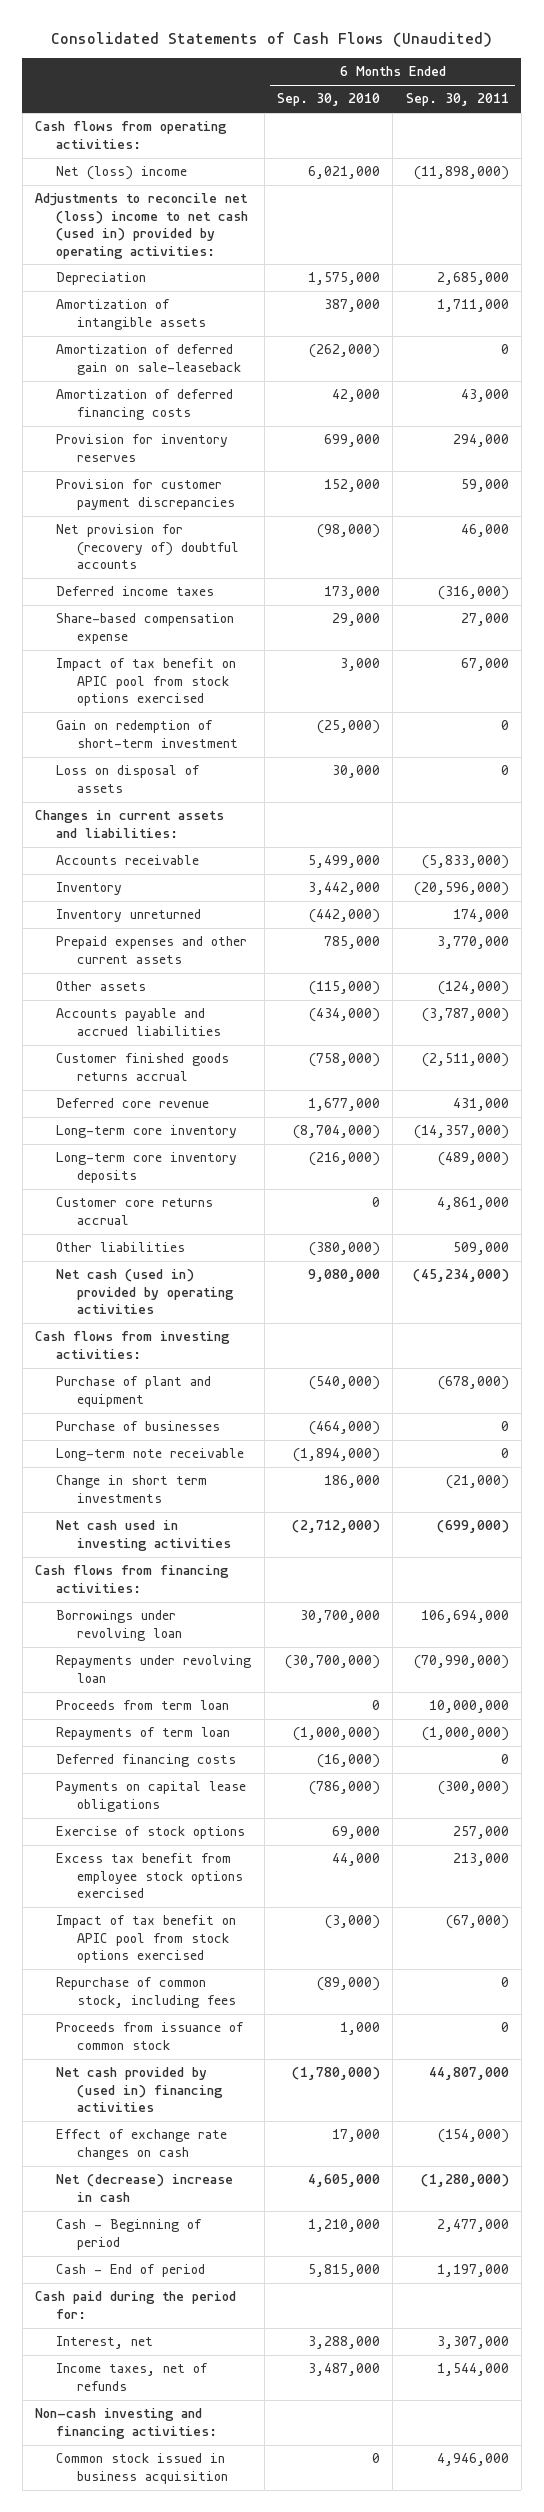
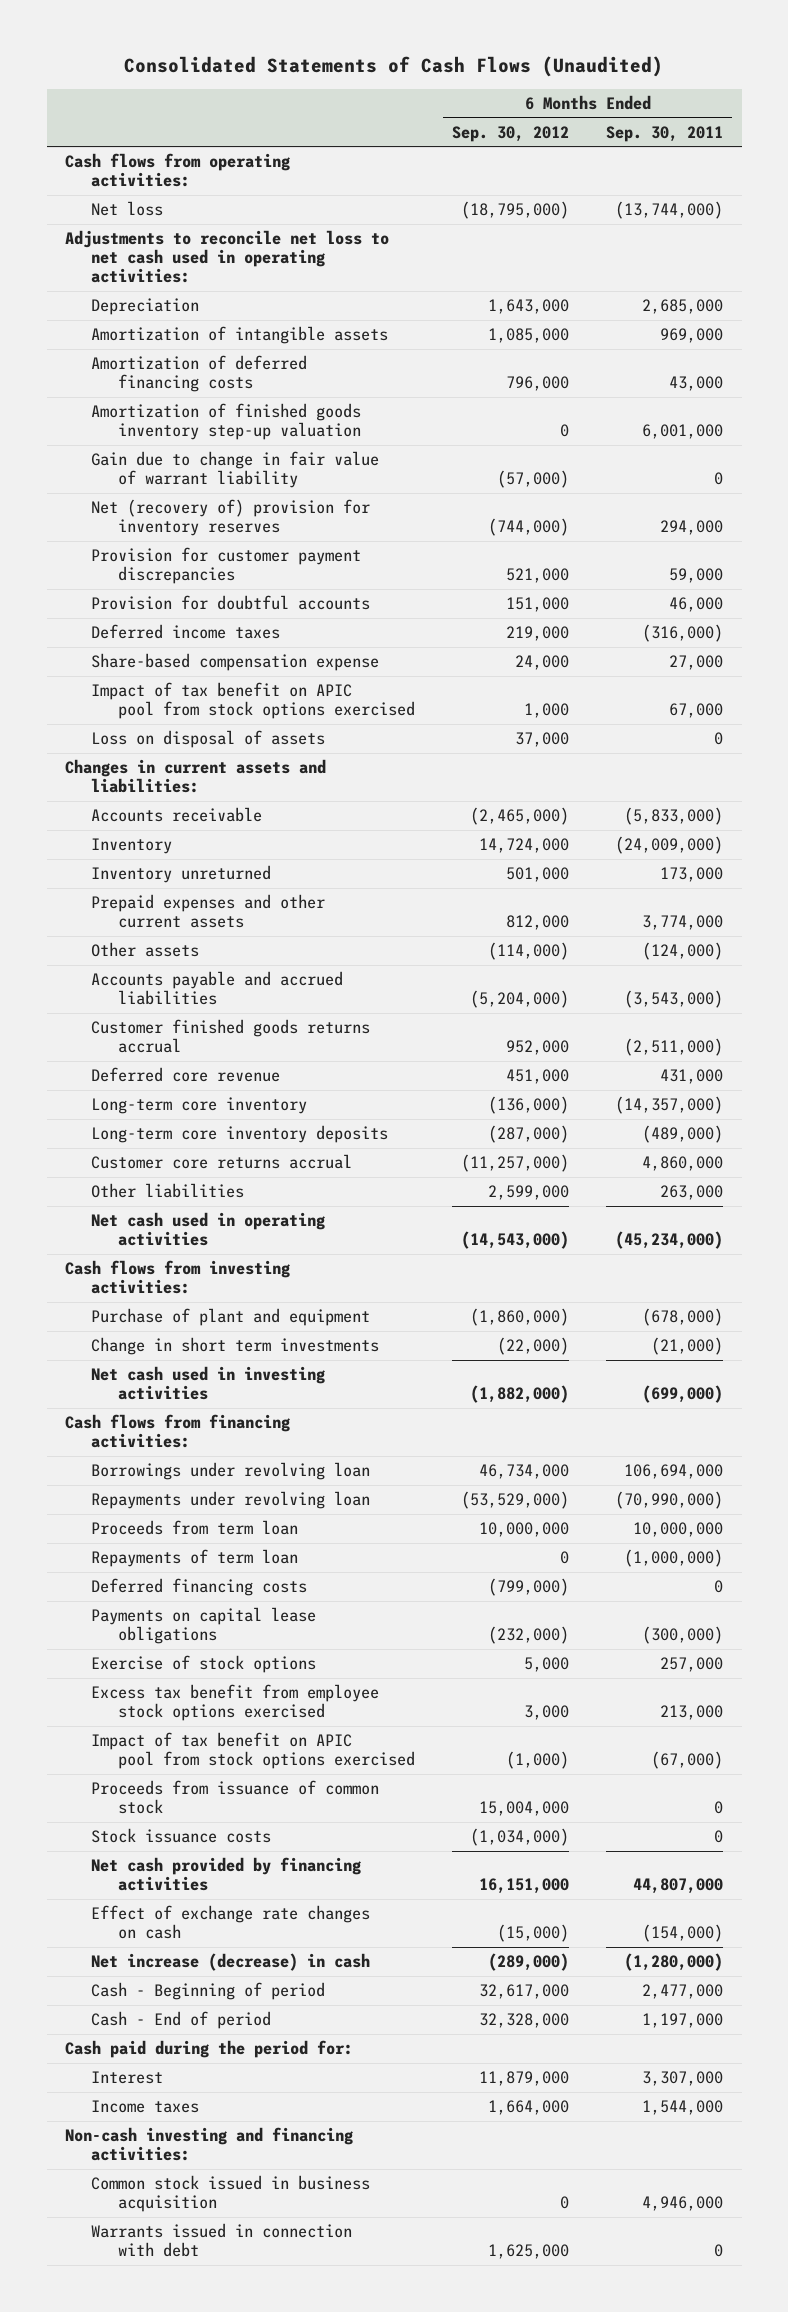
[276,93,380,107] Sep. 30, 2010 -> none
none -> [451,125,569,142] Sep. 30, 2012
[56,166,188,181] Net (loss) income -> [91,201,164,217] Net loss
[413,166,509,181] (11,898,000) -> [615,201,724,220] (13,744,000)
[35,193,249,259] Adjustments to reconcile net (loss) income to net cash (used in) provided by operating activities: -> [65,230,390,284] Adjustments to reconcile net loss to net cash used in operating activities:
[56,344,242,375] Amortization of deferred gain on sale-leaseback -> none
[436,299,509,313] 1,711,000 -> [660,328,724,344] 969,000
none -> [91,403,362,441] Amortization of finished goods inventory step-up valuation
none -> [91,451,380,489] Gain due to change in fair value of warrant liability
[56,434,229,462] Provision for inventory reserves -> [91,499,371,537] Net (recovery of) provision for inventory reserves
[56,524,240,570] Net provision for (recovery of) doubtful accounts -> [91,595,371,611] Provision for doubtful accounts
[56,720,239,748] Gain on redemption of short-term investment -> none
[413,882,509,897] (20,596,000) -> [615,836,724,855] (24,009,000)
[452,909,509,923] 174,000 -> [660,867,724,883] 173,000
[436,936,509,950] 3,770,000 -> [642,915,724,931] 3,774,000
[421,1008,509,1023] (3,787,000) -> [624,990,724,1009] (3,543,000)
[436,1197,509,1211] 4,861,000 -> [642,1156,724,1172] 4,860,000
[452,1242,509,1256] 509,000 -> [660,1185,724,1201] 263,000
[56,1269,235,1315] Net cash (used in) provided by operating activities -> [91,1212,326,1247] Net cash used in operating activities
[56,1421,221,1432] Purchase of businesses -> none
[56,1448,245,1462] Long-term note receivable -> none
[56,1977,237,2008] Repurchase of common stock, including fees -> none
none -> [91,1828,272,1844] Stock issuance costs
[56,2067,224,2113] Net cash provided by (used in) financing activities -> [91,1857,362,1892] Net cash provided by financing activities
[56,2174,234,2202] Net (decrease) increase in cash -> [91,1953,371,1972] Net increase (decrease) in cash
[56,2336,154,2350] Interest, net -> [91,2071,164,2085] Interest
[56,2363,209,2391] Income taxes, net of refunds -> [91,2100,200,2114] Income taxes
none -> [91,2223,353,2258] Warrants issued in connection with debt

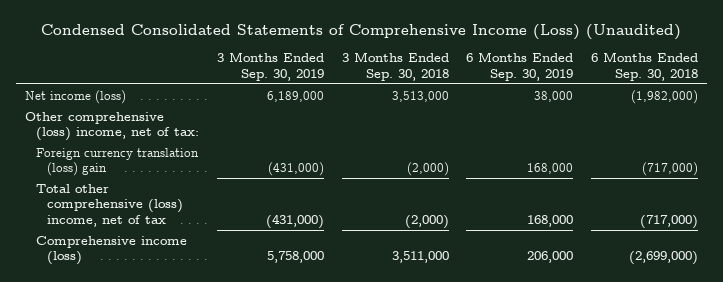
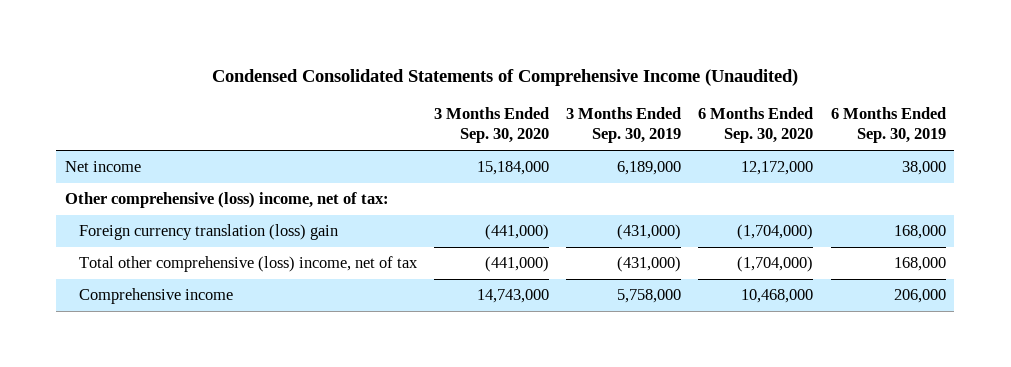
[41,24,682,41] Condensed Consolidated Statements of Comprehensive Income (Loss) (Unaudited) -> [212,68,799,86] Condensed Consolidated Statements of Comprehensive Income (Unaudited)
[341,52,449,81] 3 Months Ended Sep. 30, 2018 -> none
[591,52,699,81] 6 Months Ended Sep. 30, 2018 -> none
none -> [433,107,549,144] 3 Months Ended Sep. 30, 2020
none -> [698,107,814,144] 6 Months Ended Sep. 30, 2020
[24,89,126,104] Net income (loss) -> [65,161,142,173] Net income
[35,235,187,266] Comprehensive income (loss) -> [78,288,233,305] Comprehensive income

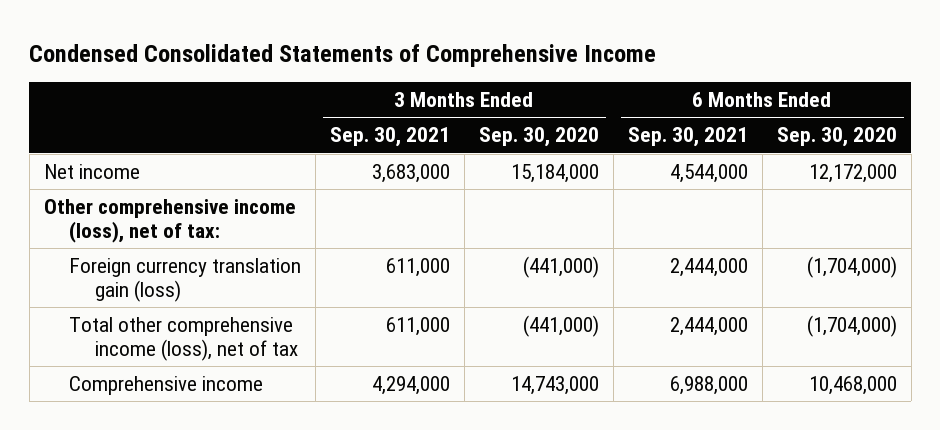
[212,68,799,86] Condensed Consolidated Statements of Comprehensive Income (Unaudited) -> [29,43,657,67] Condensed Consolidated Statements of Comprehensive Income
[566,107,682,144] 3 Months Ended Sep. 30, 2019 -> none
[830,107,946,144] 6 Months Ended Sep. 30, 2019 -> none
none -> [330,127,451,148] Sep. 30, 2021
none -> [627,127,748,148] Sep. 30, 2021
[65,192,390,209] Other comprehensive (loss) income, net of tax: -> [43,198,296,244] Other comprehensive income (loss), net of tax:
[78,224,338,241] Foreign currency translation (loss) gain -> [69,257,302,303] Foreign currency translation gain (loss)
[78,256,418,273] Total other comprehensive (loss) income, net of tax -> [69,316,298,362] Total other comprehensive income (loss), net of tax

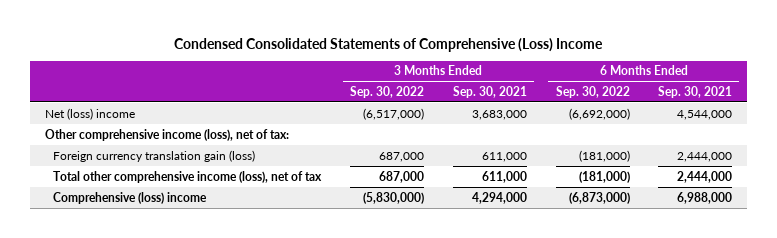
[29,43,657,67] Condensed Consolidated Statements of Comprehensive Income -> [174,37,604,52] Condensed Consolidated Statements of Comprehensive (Loss) Income
[478,127,599,148] Sep. 30, 2020 -> none
[776,127,897,148] Sep. 30, 2020 -> none
none -> [350,85,425,98] Sep. 30, 2022
none -> [555,85,630,98] Sep. 30, 2022
[43,163,140,179] Net income -> [44,107,135,120] Net (loss) income
[69,375,264,395] Comprehensive income -> [53,191,208,204] Comprehensive (loss) income

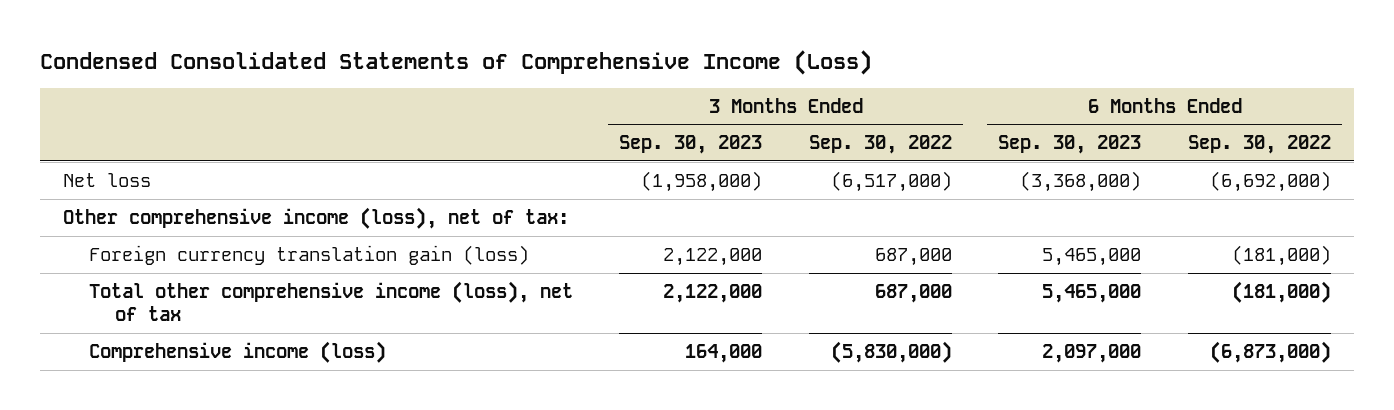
[174,37,604,52] Condensed Consolidated Statements of Comprehensive (Loss) Income -> [39,50,872,76] Condensed Consolidated Statements of Comprehensive Income (Loss)
[452,85,527,98] Sep. 30, 2021 -> none
[658,85,733,98] Sep. 30, 2021 -> none
none -> [619,135,763,155] Sep. 30, 2023
none -> [998,135,1142,155] Sep. 30, 2023
[44,107,135,120] Net (loss) income -> [63,172,152,187] Net loss
[53,191,208,204] Comprehensive (loss) income -> [88,340,386,363] Comprehensive income (loss)

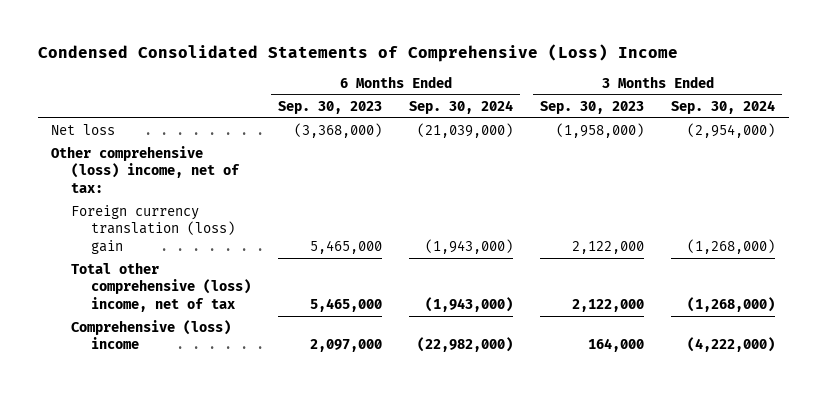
[39,50,872,76] Condensed Consolidated Statements of Comprehensive Income (Loss) -> [37,44,678,63] Condensed Consolidated Statements of Comprehensive (Loss) Income
[808,135,952,155] Sep. 30, 2022 -> none
[1187,135,1331,155] Sep. 30, 2022 -> none
none -> [409,100,514,115] Sep. 30, 2024
none -> [671,100,776,115] Sep. 30, 2024
[63,206,570,229] Other comprehensive income (loss), net of tax: -> [51,146,241,193] Other comprehensive (loss) income, net of tax:
[88,244,529,265] Foreign currency translation gain (loss) -> [71,205,235,254] Foreign currency translation (loss) gain
[88,280,573,321] Total other comprehensive income (loss), net of tax -> [71,262,251,312] Total other comprehensive (loss) income, net of tax
[88,340,386,363] Comprehensive income (loss) -> [71,320,232,350] Comprehensive (loss) income

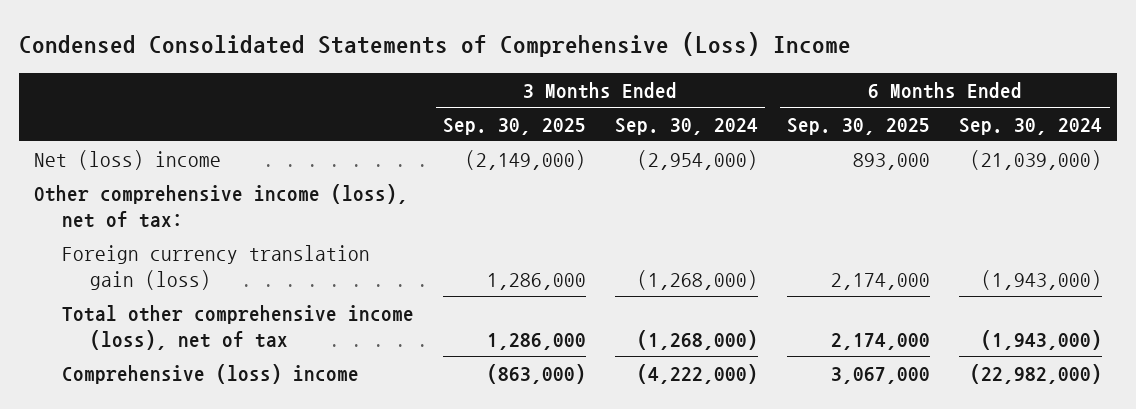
[278,101,383,115] Sep. 30, 2023 -> none
[540,101,645,115] Sep. 30, 2023 -> none
none -> [442,117,586,135] Sep. 30, 2025
none -> [787,117,931,135] Sep. 30, 2025
[51,124,116,136] Net loss -> [33,149,221,170] Net (loss) income
[51,146,241,193] Other comprehensive (loss) income, net of tax: -> [33,183,408,228] Other comprehensive income (loss), net of tax:
[71,205,235,254] Foreign currency translation (loss) gain -> [61,244,370,290] Foreign currency translation gain (loss)
[71,262,251,312] Total other comprehensive (loss) income, net of tax -> [61,304,414,350] Total other comprehensive income (loss), net of tax

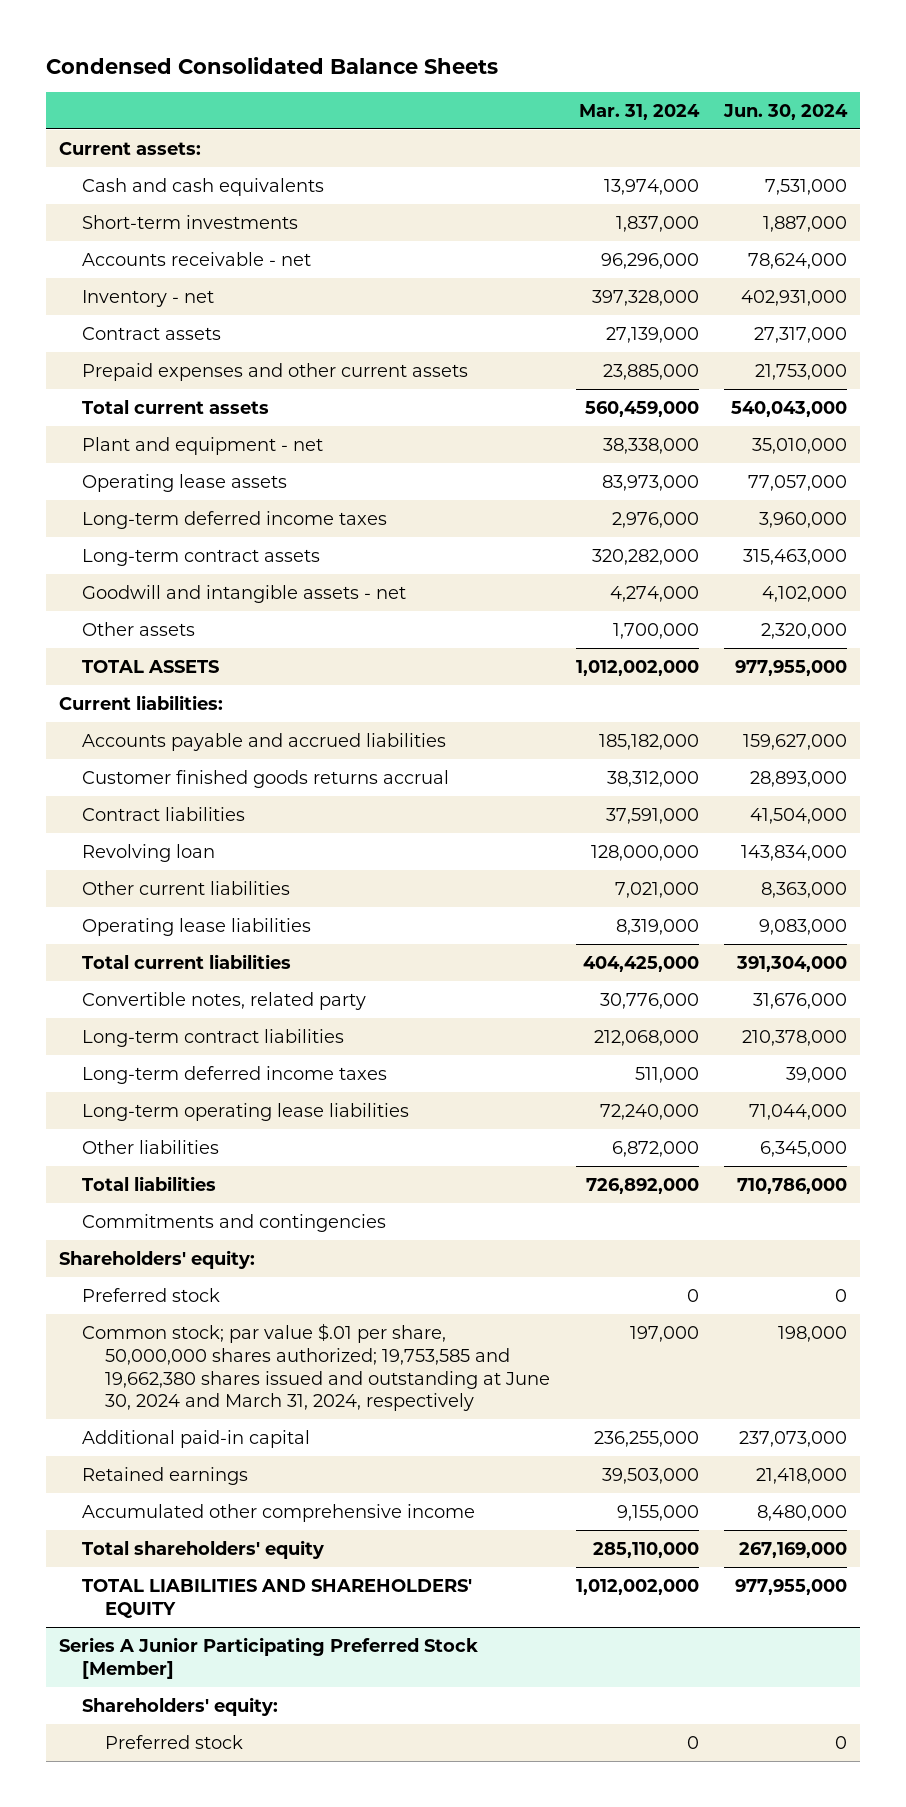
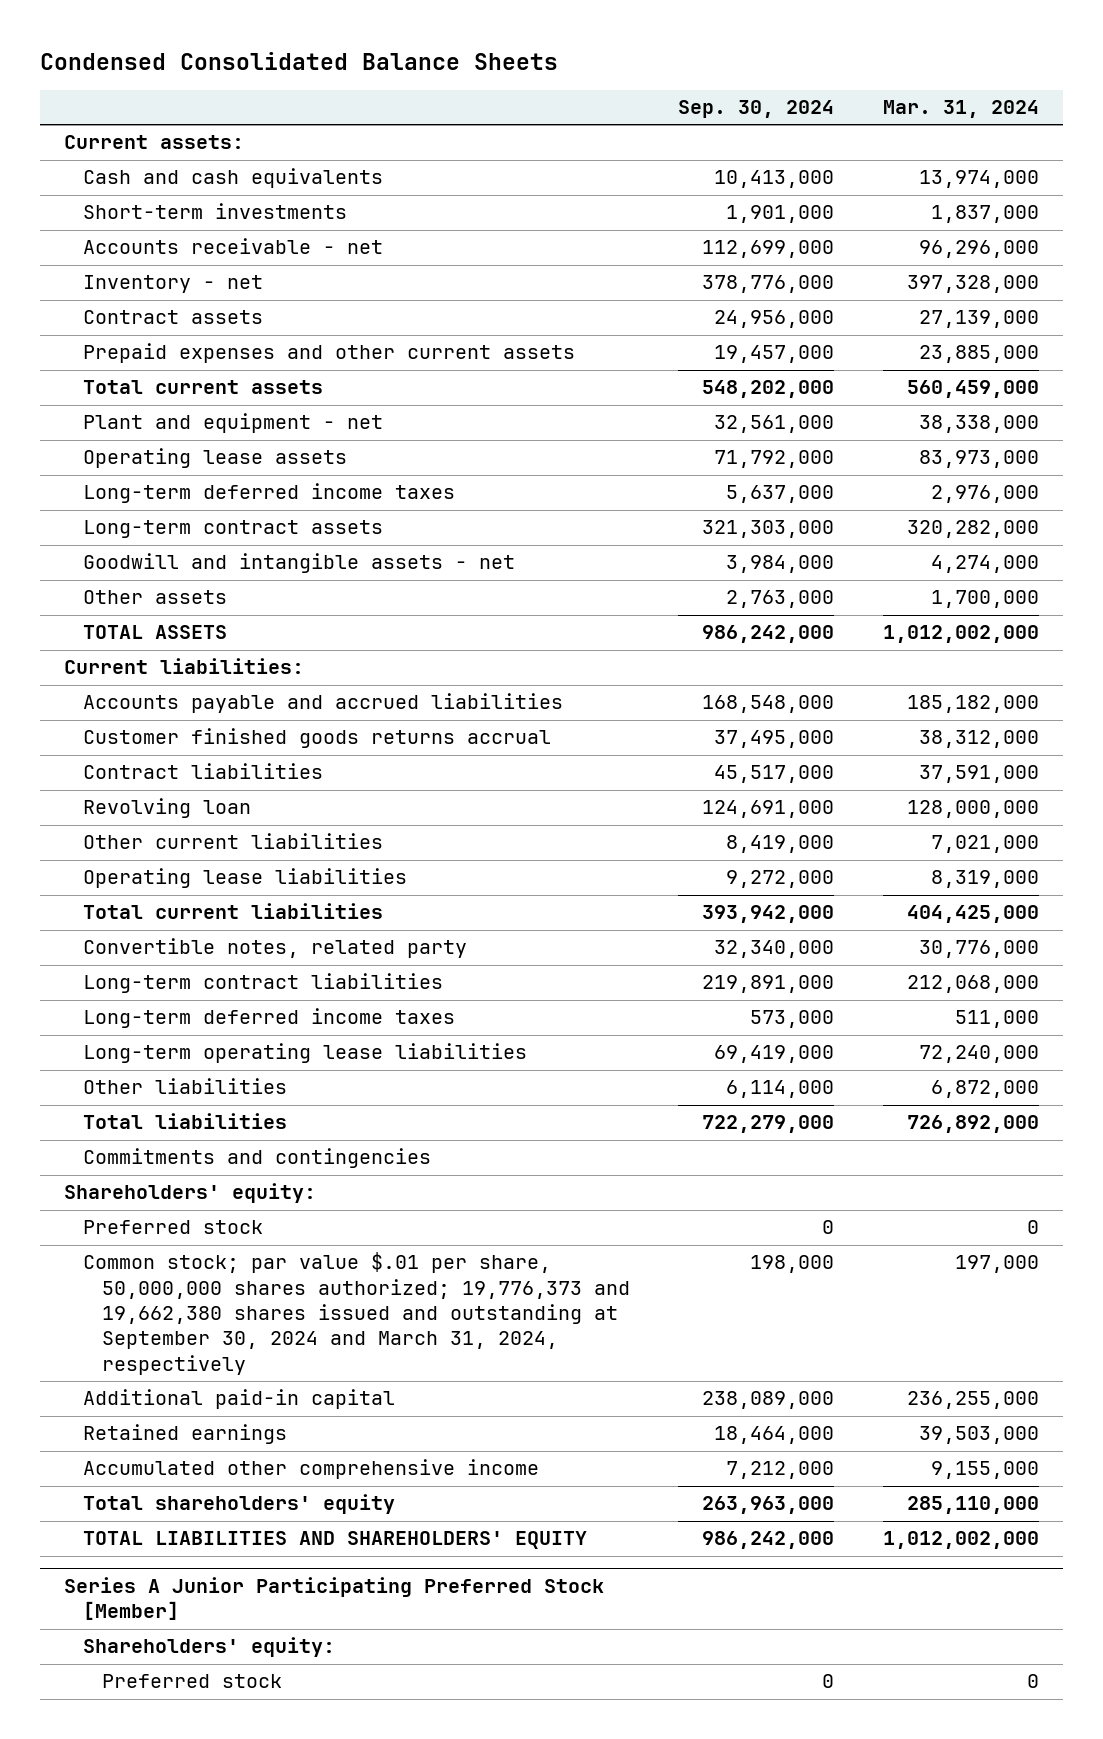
[723,103,849,120] Jun. 30, 2024 -> none
none -> [678,100,835,119] Sep. 30, 2024
[81,1322,550,1412] Common stock; par value $.01 per share, 50,000,000 shares authorized; 19,753,585 and 19,662,380 shares issued and outstanding at June 30, 2024 and March 31, 2024, respectively -> [83,1252,630,1375] Common stock; par value $.01 per share, 50,000,000 shares authorized; 19,776,373 and 19,662,380 shares issued and outstanding at September 30, 2024 and March 31, 2024, respectively

